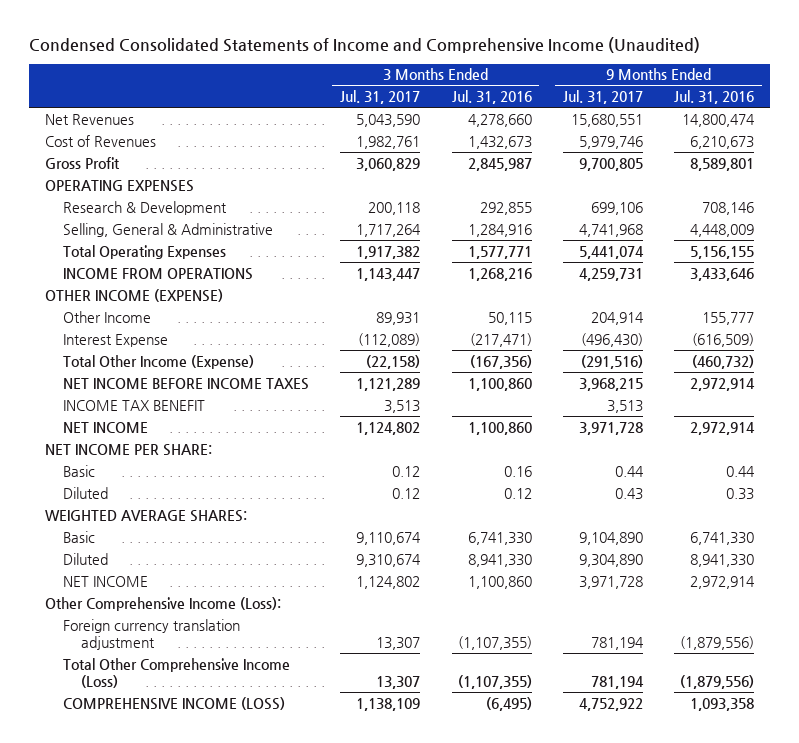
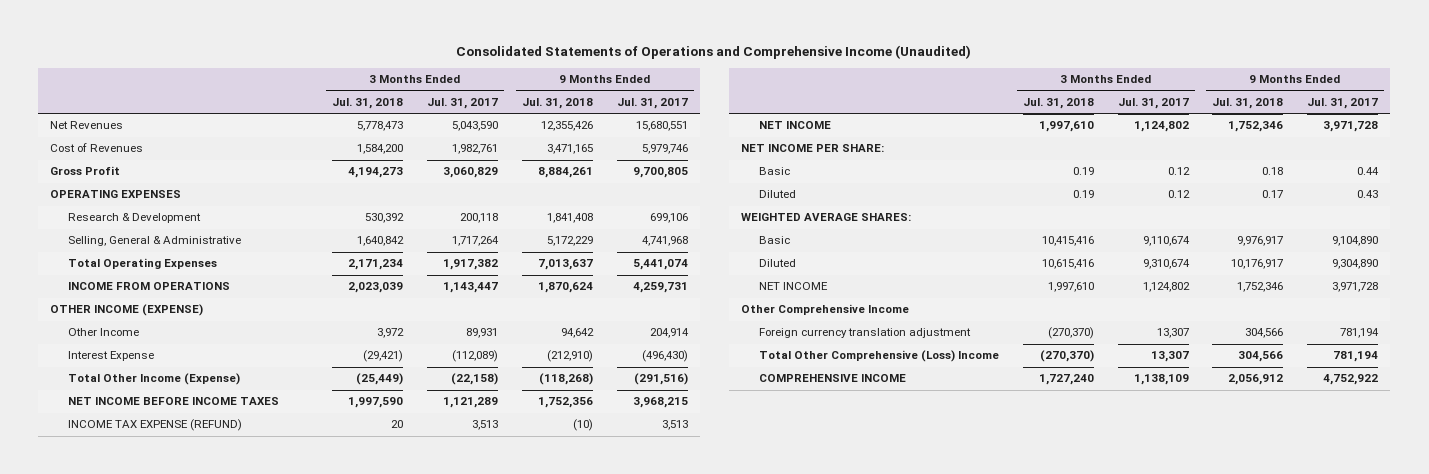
[29,37,701,54] Condensed Consolidated Statements of Income and Comprehensive Income (Unaudited) -> [456,45,972,60] Consolidated Statements of Operations and Comprehensive Income (Unaudited)
[451,90,532,105] Jul. 31, 2016 -> none
[674,90,755,105] Jul. 31, 2016 -> none
none -> [331,98,403,110] Jul. 31, 2018
none -> [521,98,593,110] Jul. 31, 2018
[63,399,206,411] INCOME TAX BENEFIT -> [67,419,242,432] INCOME TAX EXPENSE (REFUND)
[44,596,281,611] Other Comprehensive Income (Loss): -> [740,304,909,316] Other Comprehensive Income
[63,657,291,689] Total Other Comprehensive Income (Loss) -> [758,350,999,363] Total Other Comprehensive (Loss) Income
[63,696,286,710] COMPREHENSIVE INCOME (LOSS) -> [758,374,906,383] COMPREHENSIVE INCOME

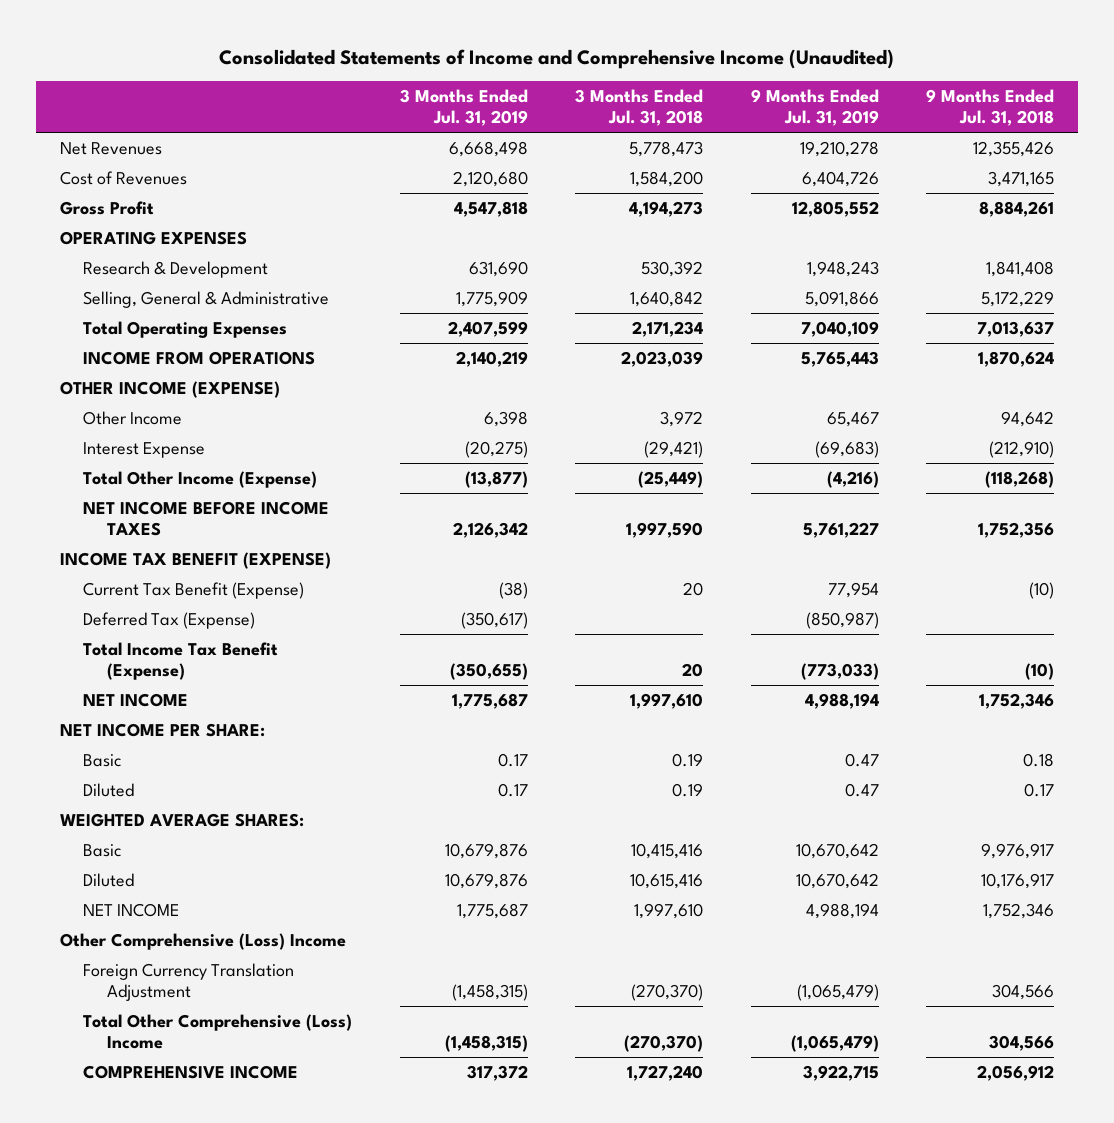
[456,45,972,60] Consolidated Statements of Operations and Comprehensive Income (Unaudited) -> [219,48,895,69] Consolidated Statements of Income and Comprehensive Income (Unaudited)
[426,98,498,110] Jul. 31, 2017 -> none
[616,98,688,110] Jul. 31, 2017 -> none
none -> [399,89,528,127] 3 Months Ended Jul. 31, 2019
none -> [750,89,879,127] 9 Months Ended Jul. 31, 2019
none -> [59,552,331,570] INCOME TAX BENEFIT (EXPENSE)
none -> [83,582,305,600] Current Tax Benefit (Expense)
none -> [83,612,256,630] Deferred Tax (Expense)
[67,419,242,432] INCOME TAX EXPENSE (REFUND) -> [83,642,279,680] Total Income Tax Benefit (Expense)
[740,304,909,316] Other Comprehensive Income -> [59,933,346,951] Other Comprehensive (Loss) Income
[758,328,971,339] Foreign currency translation adjustment -> [83,963,295,1001] Foreign Currency Translation Adjustment

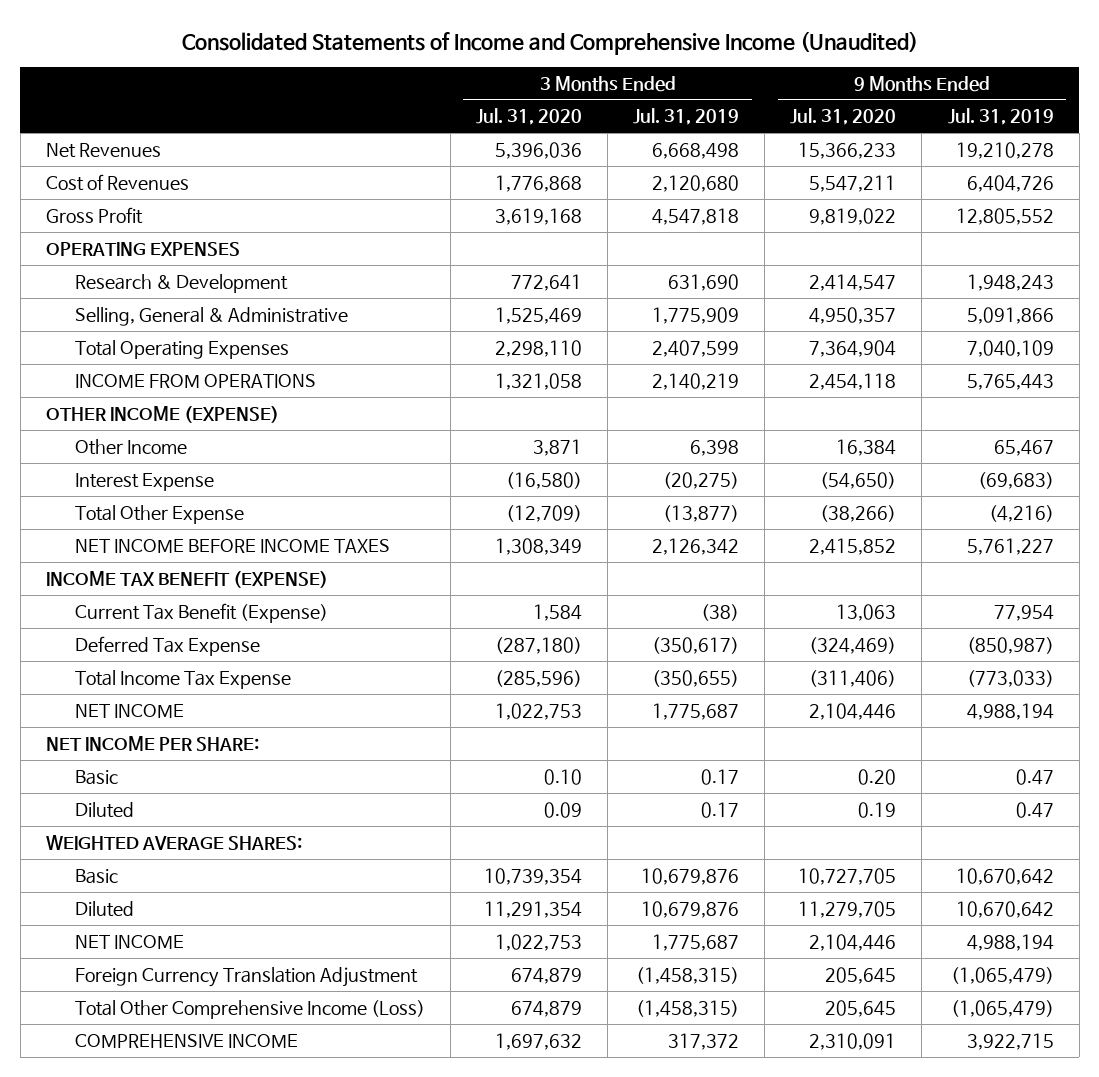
[575,89,704,127] 3 Months Ended Jul. 31, 2018 -> none
[926,89,1055,127] 9 Months Ended Jul. 31, 2018 -> none
none -> [476,108,583,126] Jul. 31, 2020
none -> [790,108,897,126] Jul. 31, 2020
[83,471,318,489] Total Other Income (Expense) -> [74,504,244,524] Total Other Expense
[83,612,256,630] Deferred Tax (Expense) -> [74,635,260,656] Deferred Tax Expense
[83,642,279,680] Total Income Tax Benefit (Expense) -> [74,669,291,689] Total Income Tax Expense
[59,933,346,951] Other Comprehensive (Loss) Income -> none
[83,1014,353,1049] Total Other Comprehensive (Loss) Income -> [74,999,425,1019] Total Other Comprehensive Income (Loss)

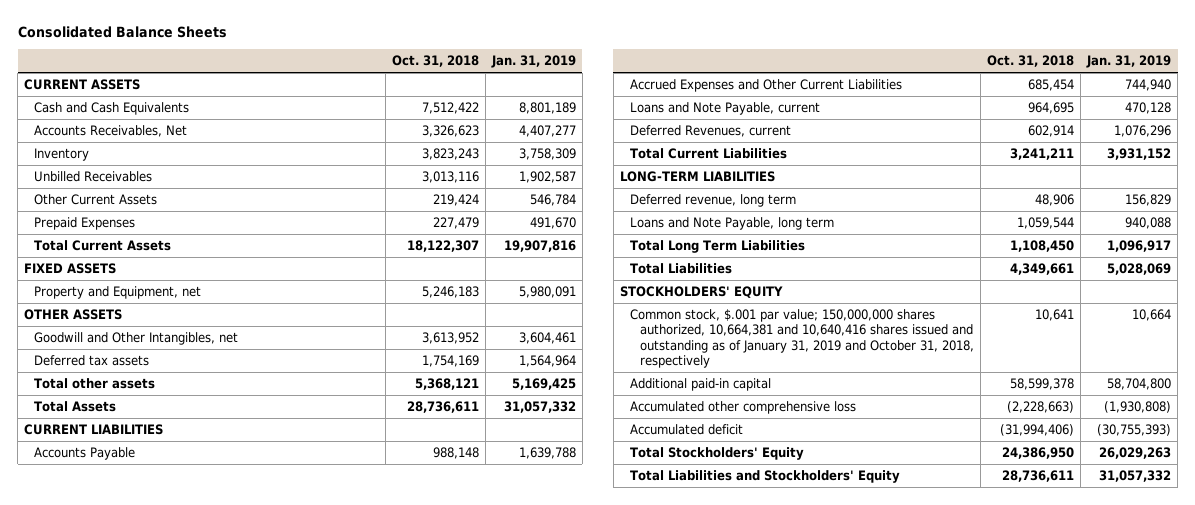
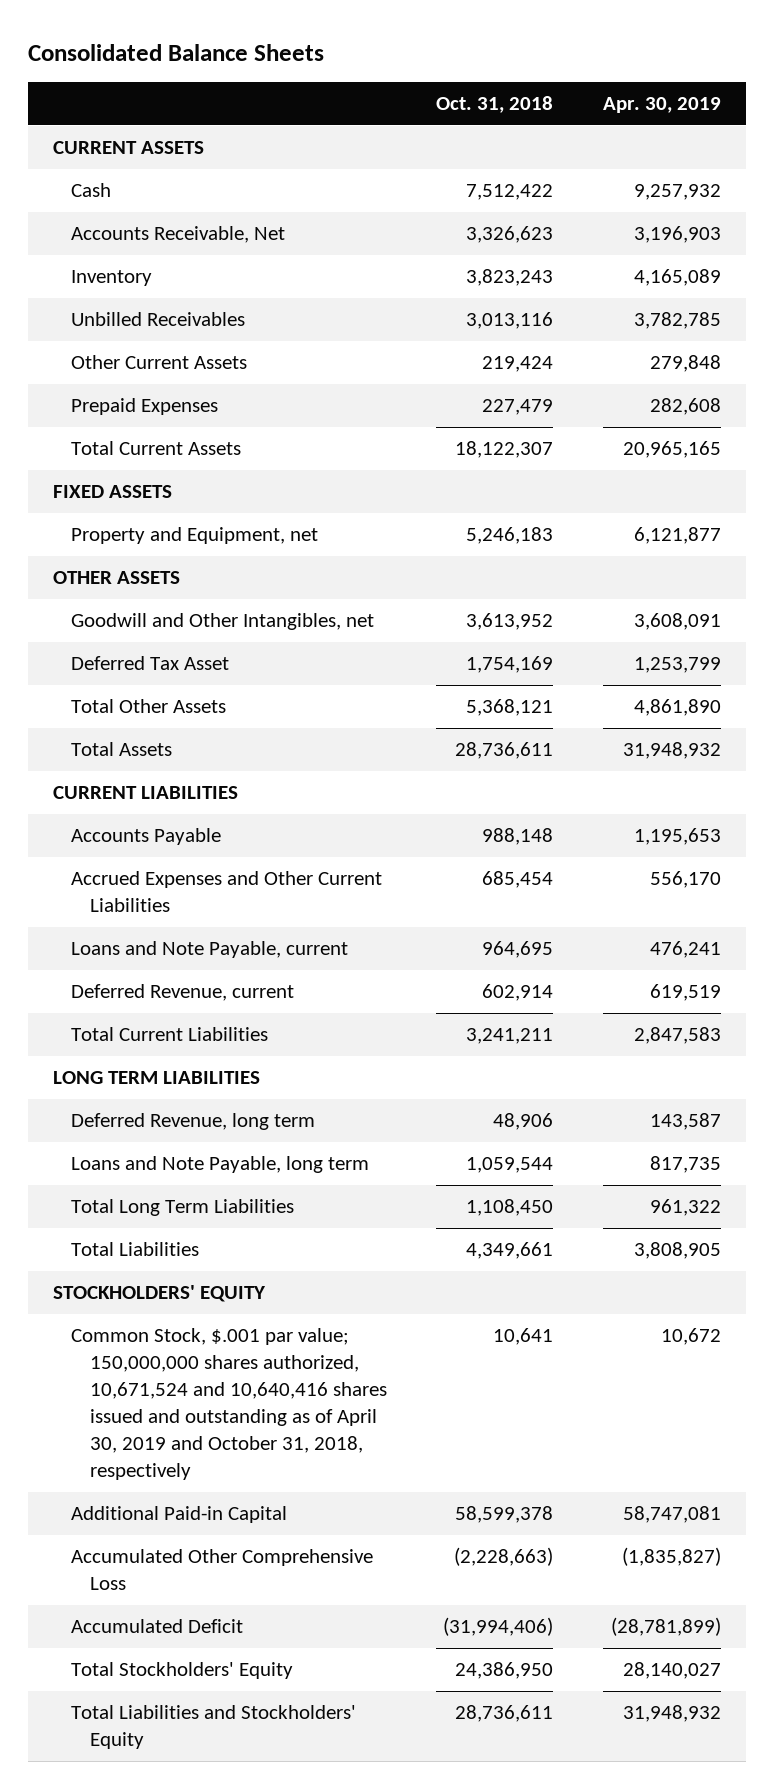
[490,55,576,69] Jan. 31, 2019 -> none
none -> [603,97,722,114] Apr. 30, 2019
[34,102,190,116] Cash and Cash Equivalents -> [71,183,112,198] Cash
[34,125,188,138] Accounts Receivables, Net -> [71,226,286,244] Accounts Receivable, Net
[34,355,150,367] Deferred tax assets -> [71,656,230,671] Deferred Tax Asset
[34,378,156,390] Total other assets -> [71,699,227,714] Total Other Assets
[629,125,791,138] Deferred Revenues, current -> [71,984,295,1002] Deferred Revenue, current
[619,171,775,183] LONG-TERM LIABILITIES -> [52,1071,260,1085] LONG TERM LIABILITIES
[629,194,796,208] Deferred revenue, long term -> [71,1113,316,1131] Deferred Revenue, long term
[629,309,974,368] Common stock, $.001 par value; 150,000,000 shares authorized, 10,664,381 and 10,640,416 shares issued and outstanding as of January 31, 2019 and October 31, 2018, respectively -> [71,1328,387,1481] Common Stock, $.001 par value; 150,000,000 shares authorized, 10,671,524 and 10,640,416 shares issued and outstanding as of April 30, 2019 and October 31, 2018, respectively
[629,378,771,392] Additional paid-in capital -> [71,1506,288,1524] Additional Paid-in Capital
[629,401,856,415] Accumulated other comprehensive loss -> [71,1549,374,1591] Accumulated Other Comprehensive Loss
[629,424,743,436] Accumulated deficit -> [71,1619,244,1634] Accumulated Deficit

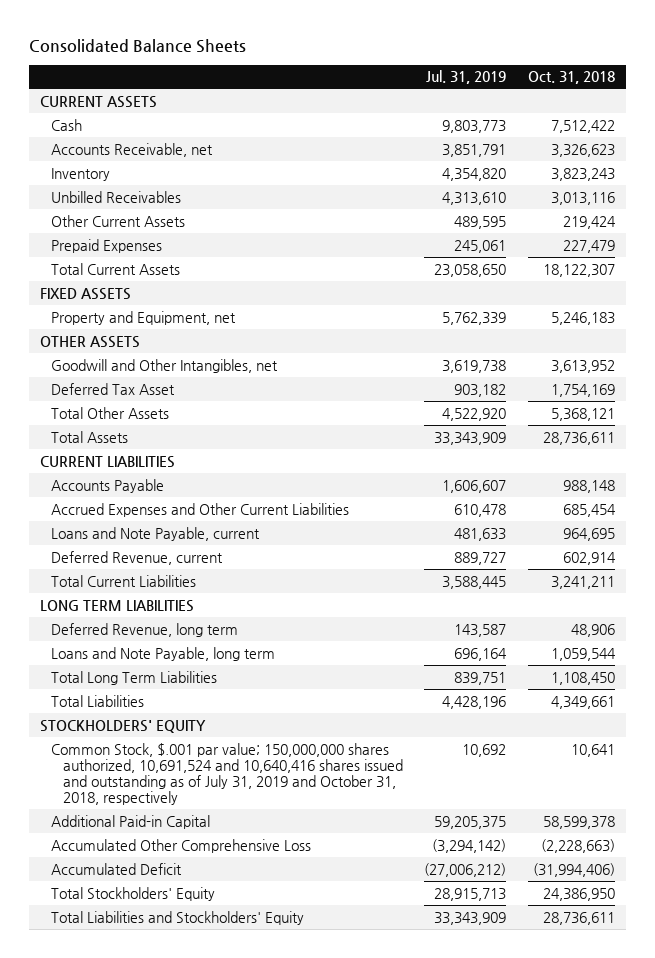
[603,97,722,114] Apr. 30, 2019 -> none
none -> [426,70,507,85] Jul. 31, 2019
[71,226,286,244] Accounts Receivable, Net -> [51,142,214,157] Accounts Receivable, net
[71,1328,387,1481] Common Stock, $.001 par value; 150,000,000 shares authorized, 10,671,524 and 10,640,416 shares issued and outstanding as of April 30, 2019 and October 31, 2018, respectively -> [51,742,403,806] Common Stock, $.001 par value; 150,000,000 shares authorized, 10,691,524 and 10,640,416 shares issued and outstanding as of July 31, 2019 and October 31, 2018, respectively

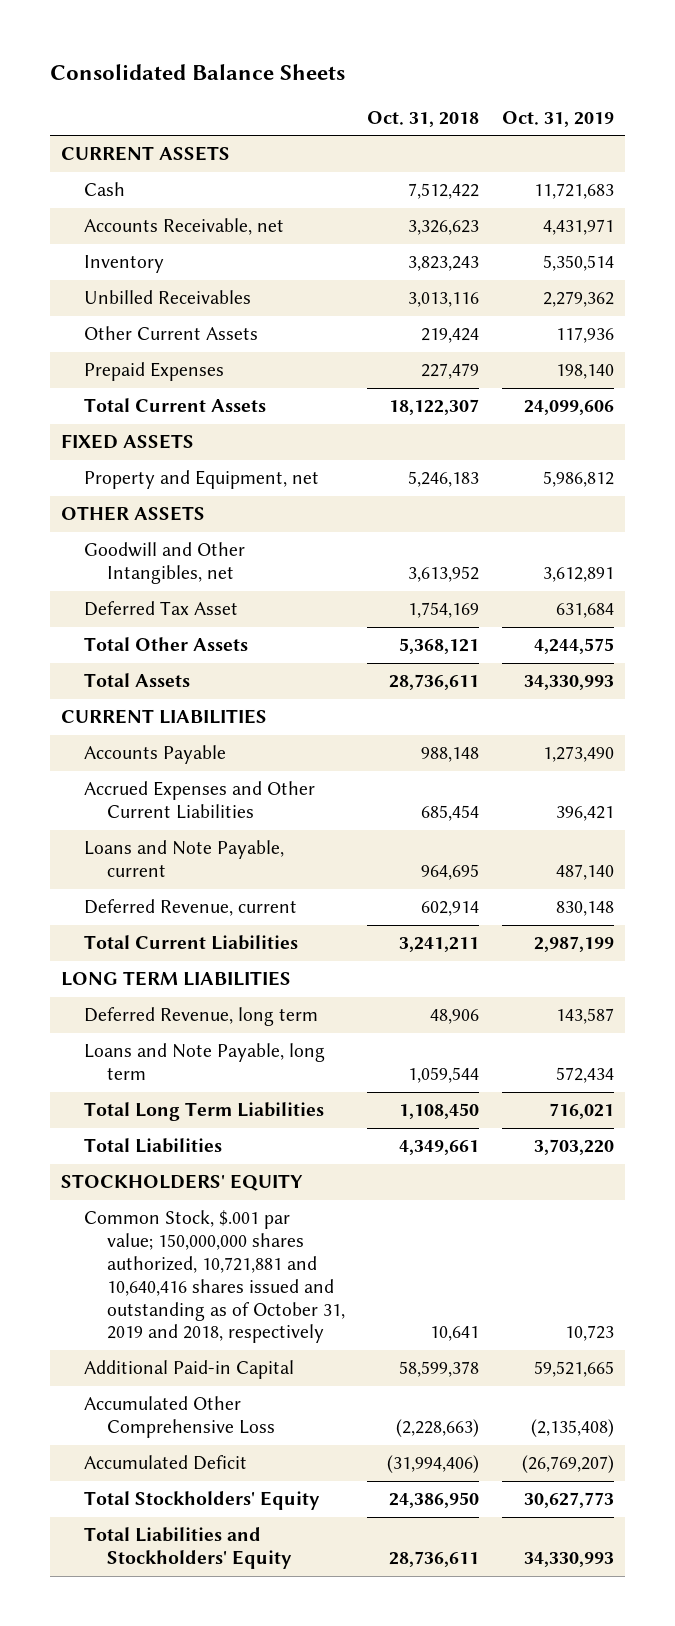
[426,70,507,85] Jul. 31, 2019 -> none
none -> [501,110,614,127] Oct. 31, 2019
[51,742,403,806] Common Stock, $.001 par value; 150,000,000 shares authorized, 10,691,524 and 10,640,416 shares issued and outstanding as of July 31, 2019 and October 31, 2018, respectively -> [84,1210,345,1344] Common Stock, $.001 par value; 150,000,000 shares authorized, 10,721,881 and 10,640,416 shares issued and outstanding as of October 31, 2019 and 2018, respectively

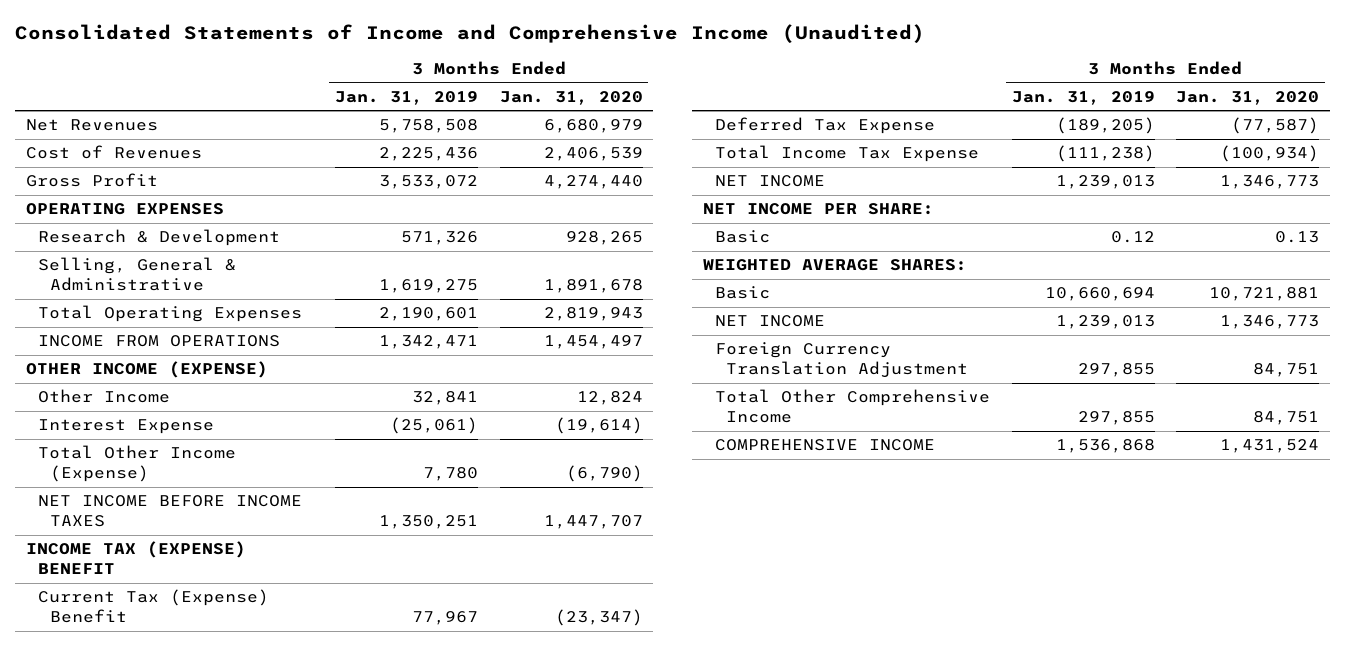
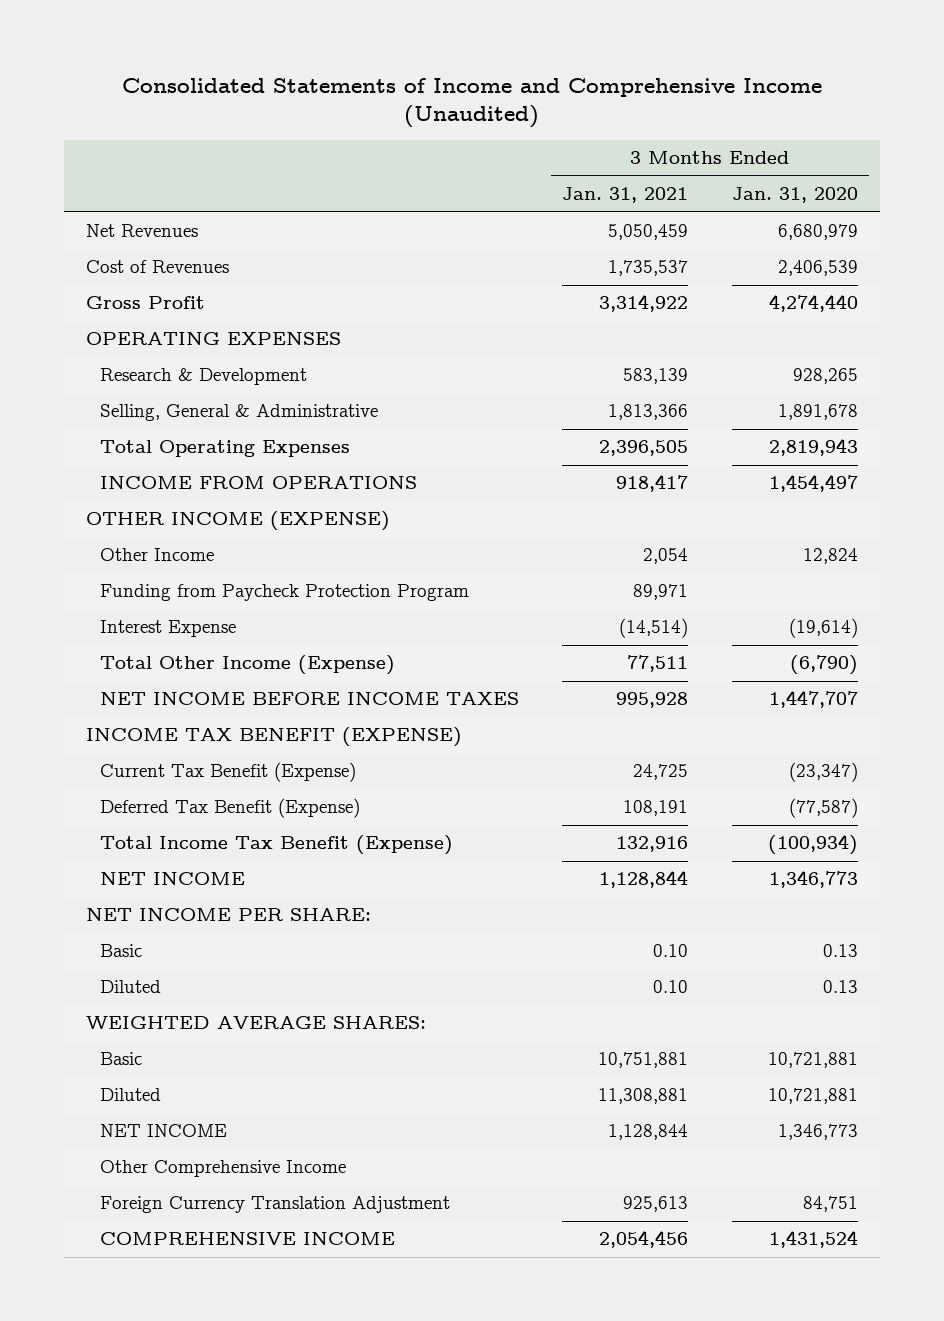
[334,90,478,105] Jan. 31, 2019 -> none
none -> [562,187,689,204] Jan. 31, 2021
none -> [99,584,469,602] Funding from Paycheck Protection Program
[26,541,247,575] INCOME TAX (EXPENSE) BENEFIT -> [85,727,462,748] INCOME TAX BENEFIT (EXPENSE)
[37,589,269,624] Current Tax (Expense) Benefit -> [99,762,356,783] Current Tax Benefit (Expense)
[714,117,935,135] Deferred Tax Expense -> [99,798,360,819] Deferred Tax Benefit (Expense)
[714,145,979,163] Total Income Tax Expense -> [99,835,453,856] Total Income Tax Benefit (Expense)
none -> [99,980,161,994] Diluted
none -> [99,1088,161,1102] Diluted
none -> [99,1160,346,1178] Other Comprehensive Income
[714,389,990,424] Total Other Comprehensive Income -> none

